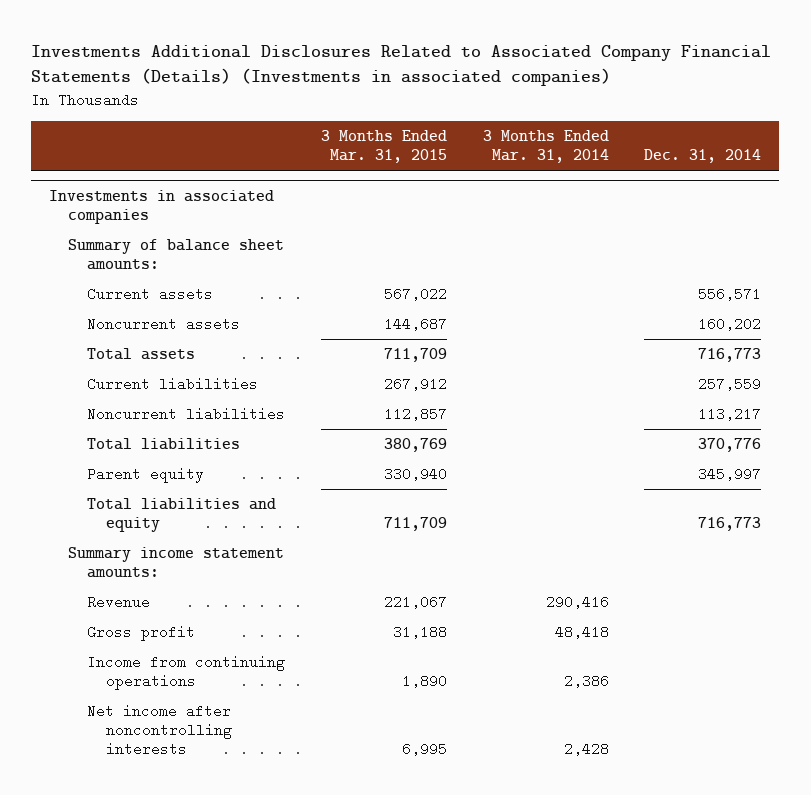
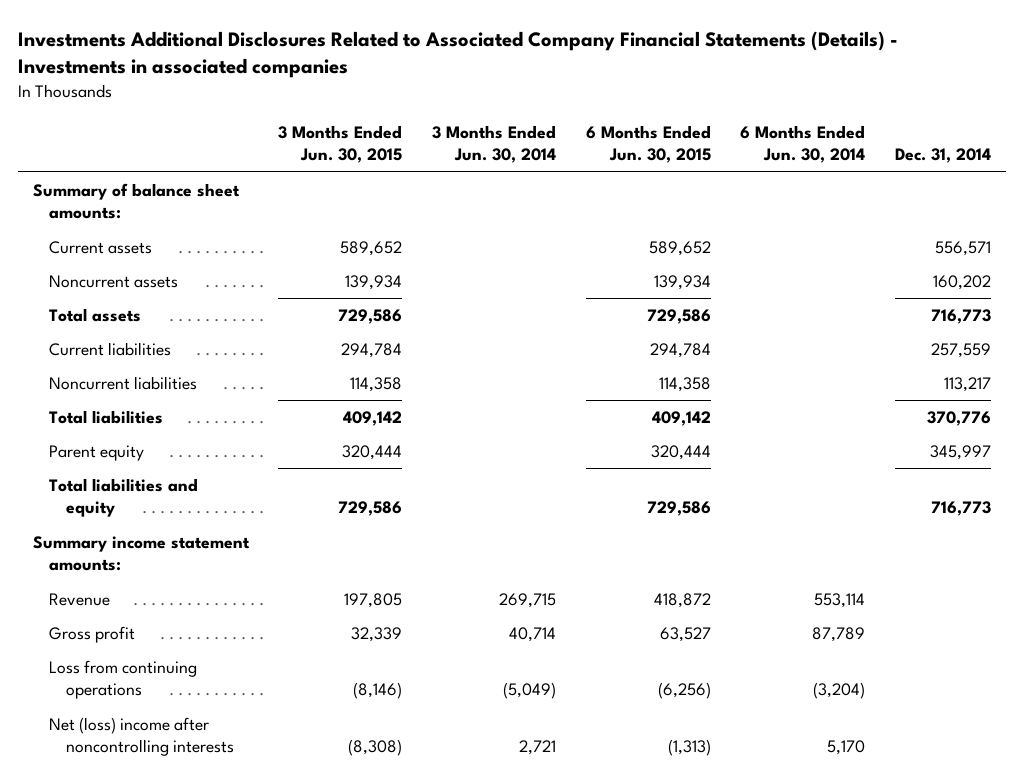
[31,44,772,87] Investments Additional Disclosures Related to Associated Company Financial Statements (Details) (Investments in associated companies) -> [18,30,899,79] Investments Additional Disclosures Related to Associated Company Financial Statements (Details) - Investments in associated companies
[320,130,447,164] 3 Months Ended Mar. 31, 2015 -> none
[482,130,609,164] 3 Months Ended Mar. 31, 2014 -> none
none -> [278,124,403,164] 3 Months Ended Jun. 30, 2015
none -> [432,124,557,164] 3 Months Ended Jun. 30, 2014
none -> [585,124,711,164] 6 Months Ended Jun. 30, 2015
none -> [740,124,866,164] 6 Months Ended Jun. 30, 2014
[49,189,275,224] Investments in associated companies -> none
[86,654,285,691] Income from continuing operations -> [49,660,198,700] Loss from continuing operations
[86,703,232,757] Net income after noncontrolling interests -> [49,717,234,757] Net (loss) income after noncontrolling interests

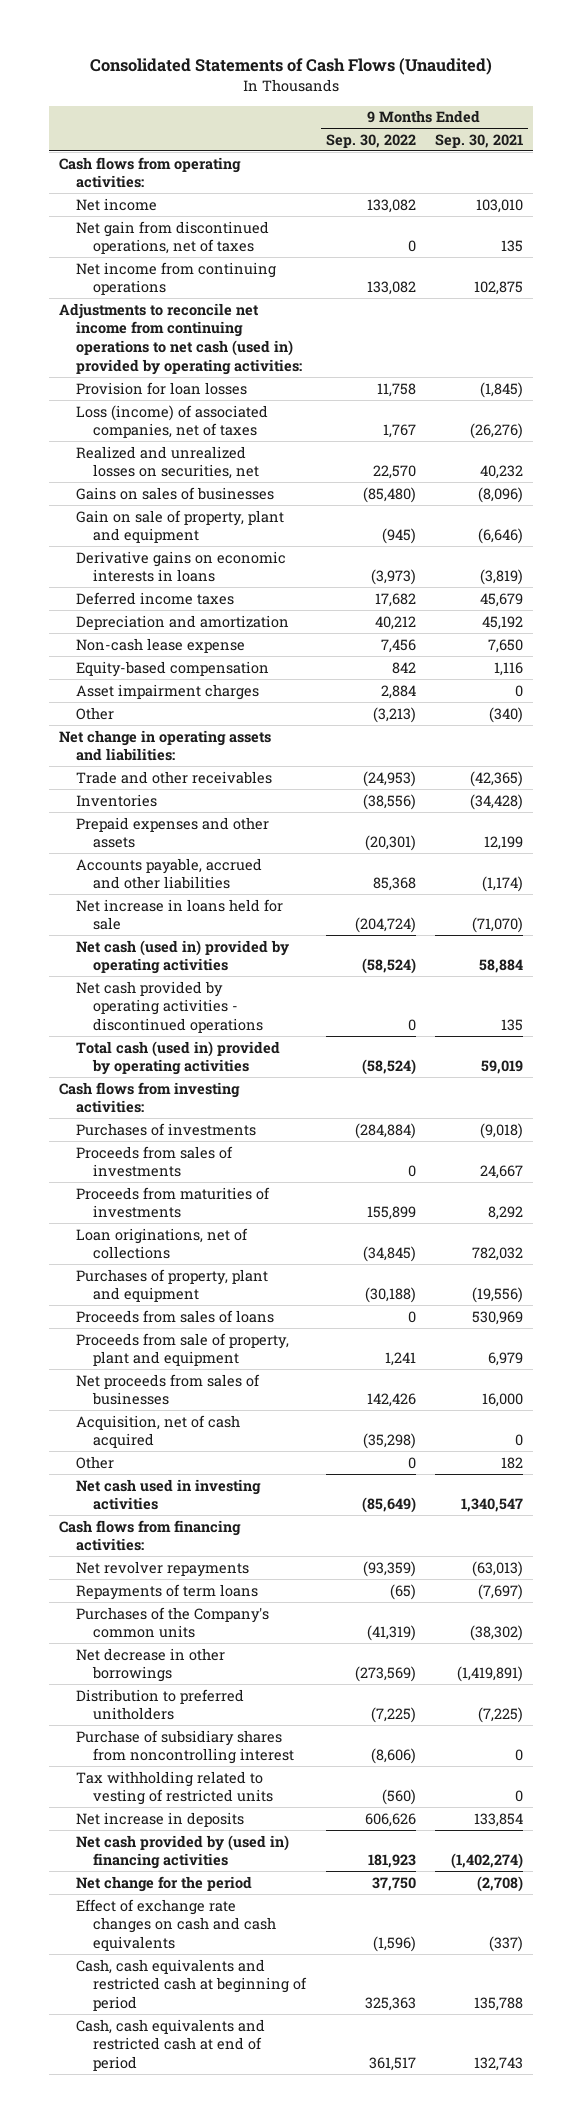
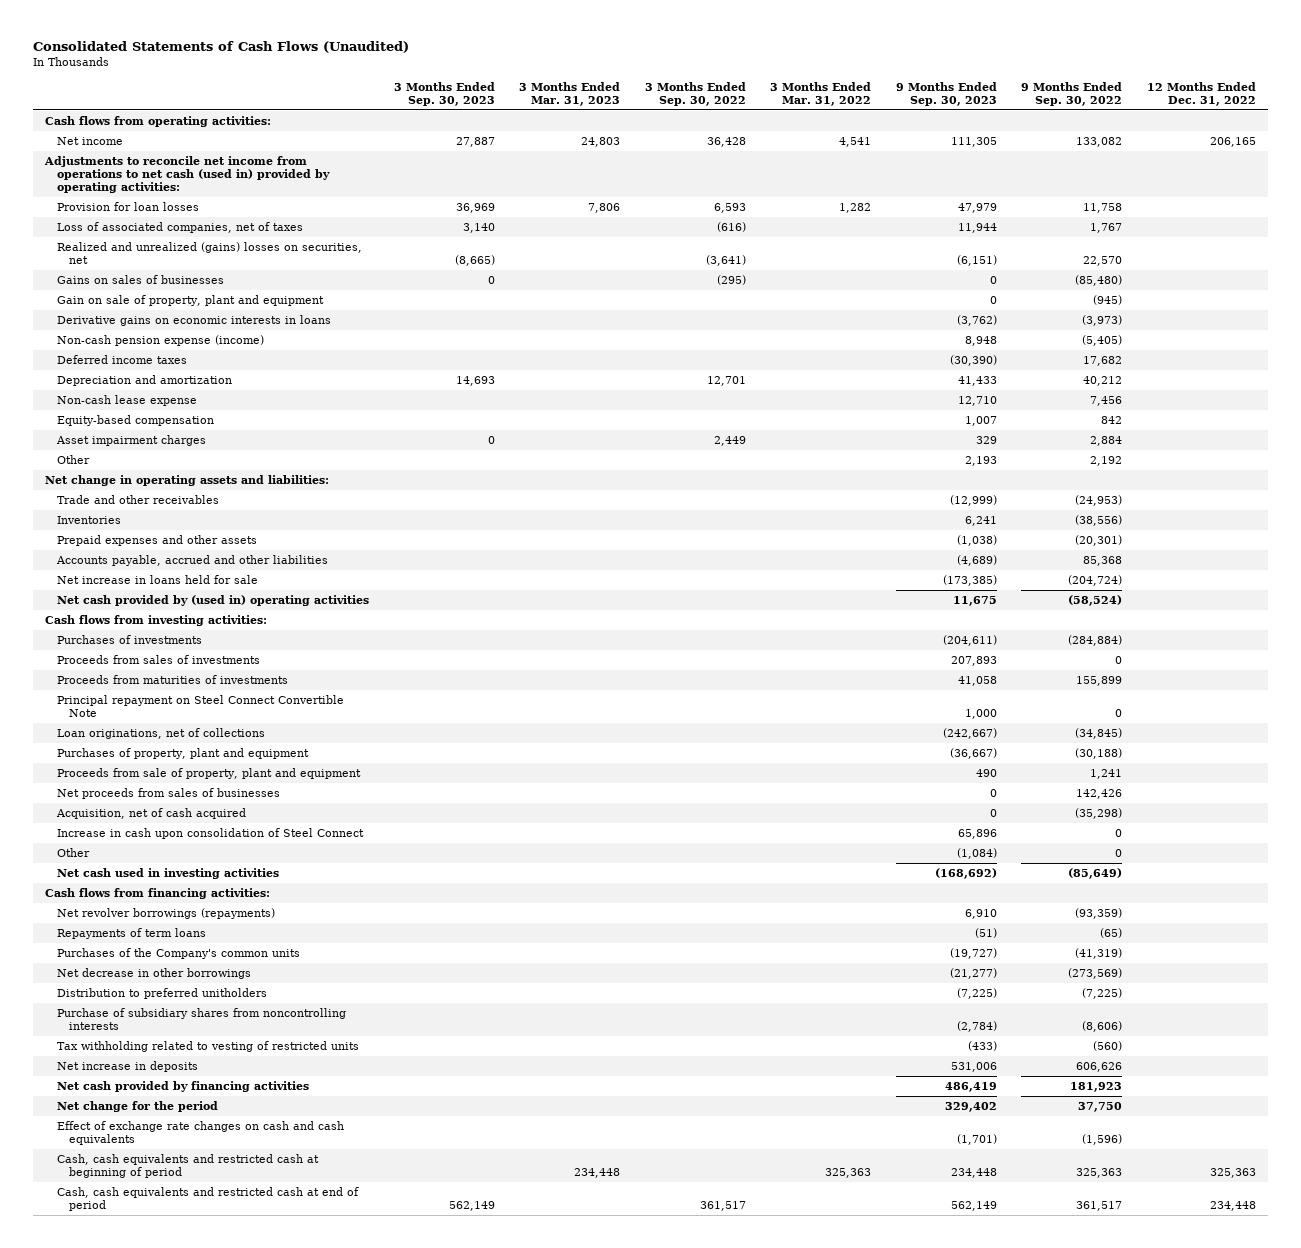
[435,133,524,148] Sep. 30, 2021 -> none
none -> [393,81,495,106] 3 Months Ended Sep. 30, 2023
none -> [519,81,621,106] 3 Months Ended Mar. 31, 2023
none -> [644,81,746,106] 3 Months Ended Sep. 30, 2022
none -> [770,81,872,106] 3 Months Ended Mar. 31, 2022
none -> [895,81,997,106] 9 Months Ended Sep. 30, 2023
none -> [1146,81,1256,106] 12 Months Ended Dec. 31, 2022
[75,220,269,255] Net gain from discontinued operations, net of taxes -> none
[75,261,276,296] Net income from continuing operations -> none
[58,302,302,375] Adjustments to reconcile net income from continuing operations to net cash (used in) provided by operating activities: -> [44,155,331,193] Adjustments to reconcile net income from operations to net cash (used in) provided by operating activities:
[75,404,268,439] Loss (income) of associated companies, net of taxes -> [57,221,304,233] Loss of associated companies, net of taxes
[75,445,259,480] Realized and unrealized losses on securities, net -> [57,241,363,264] Realized and unrealized (gains) losses on securities, net
none -> [57,334,265,346] Non-cash pension expense (income)
[372,706,416,723] (3,213) -> [1090,455,1123,466] 2,192
[75,939,289,975] Net cash (used in) provided by operating activities -> none
[75,980,263,1033] Net cash provided by operating activities - discontinued operations -> none
[75,1040,280,1076] Total cash (used in) provided by operating activities -> [57,594,370,606] Net cash provided by (used in) operating activities
none -> [57,694,345,717] Principal repayment on Steel Connect Convertible Note
[75,1309,274,1323] Proceeds from sales of loans -> none
none -> [57,827,365,839] Increase in cash upon consolidation of Steel Connect
[75,1560,249,1577] Net revolver repayments -> [57,907,276,919] Net revolver borrowings (repayments)
[75,1729,294,1765] Purchase of subsidiary shares from noncontrolling interest -> [57,1007,347,1030] Purchase of subsidiary shares from noncontrolling interests
[75,1834,289,1870] Net cash provided by (used in) financing activities -> [57,1080,310,1092] Net cash provided by financing activities

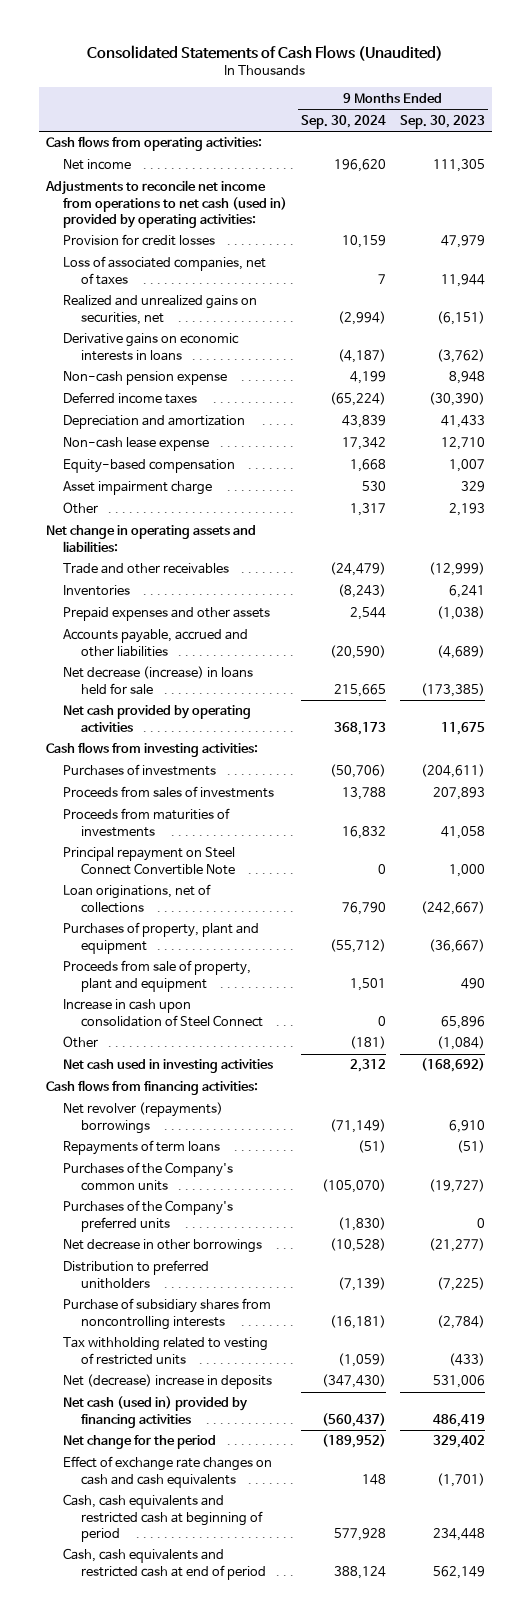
[393,81,495,106] 3 Months Ended Sep. 30, 2023 -> none
[519,81,621,106] 3 Months Ended Mar. 31, 2023 -> none
[644,81,746,106] 3 Months Ended Sep. 30, 2022 -> none
[770,81,872,106] 3 Months Ended Mar. 31, 2022 -> none
[1021,81,1123,106] 9 Months Ended Sep. 30, 2022 -> none
[1146,81,1256,106] 12 Months Ended Dec. 31, 2022 -> none
none -> [301,114,387,129] Sep. 30, 2024
[57,201,200,211] Provision for loan losses -> [63,234,216,247] Provision for credit losses
[57,274,225,284] Gains on sales of businesses -> none
[57,294,325,306] Gain on sale of property, plant and equipment -> none
[57,241,363,264] Realized and unrealized (gains) losses on securities, net -> [63,295,258,325] Realized and unrealized gains on securities, net
[57,334,265,346] Non-cash pension expense (income) -> [63,371,228,386] Non-cash pension expense
[56,434,207,446] Asset impairment charges -> [63,481,213,496] Asset impairment charge
[57,574,259,584] Net increase in loans held for sale -> [63,666,254,695] Net decrease (increase) in loans held for sale
[57,594,370,606] Net cash provided by (used in) operating activities -> [63,705,252,732] Net cash provided by operating activities
[57,787,281,799] Net proceeds from sales of businesses -> none
[56,807,247,819] Acquisition, net of cash acquired -> none
[57,907,276,919] Net revolver borrowings (repayments) -> [63,1102,224,1134] Net revolver (repayments) borrowings
none -> [63,1200,234,1232] Purchases of the Company's preferred units
[57,1060,199,1072] Net increase in deposits -> [63,1374,273,1390] Net (decrease) increase in deposits
[57,1080,310,1092] Net cash provided by financing activities -> [63,1396,249,1428] Net cash (used in) provided by financing activities

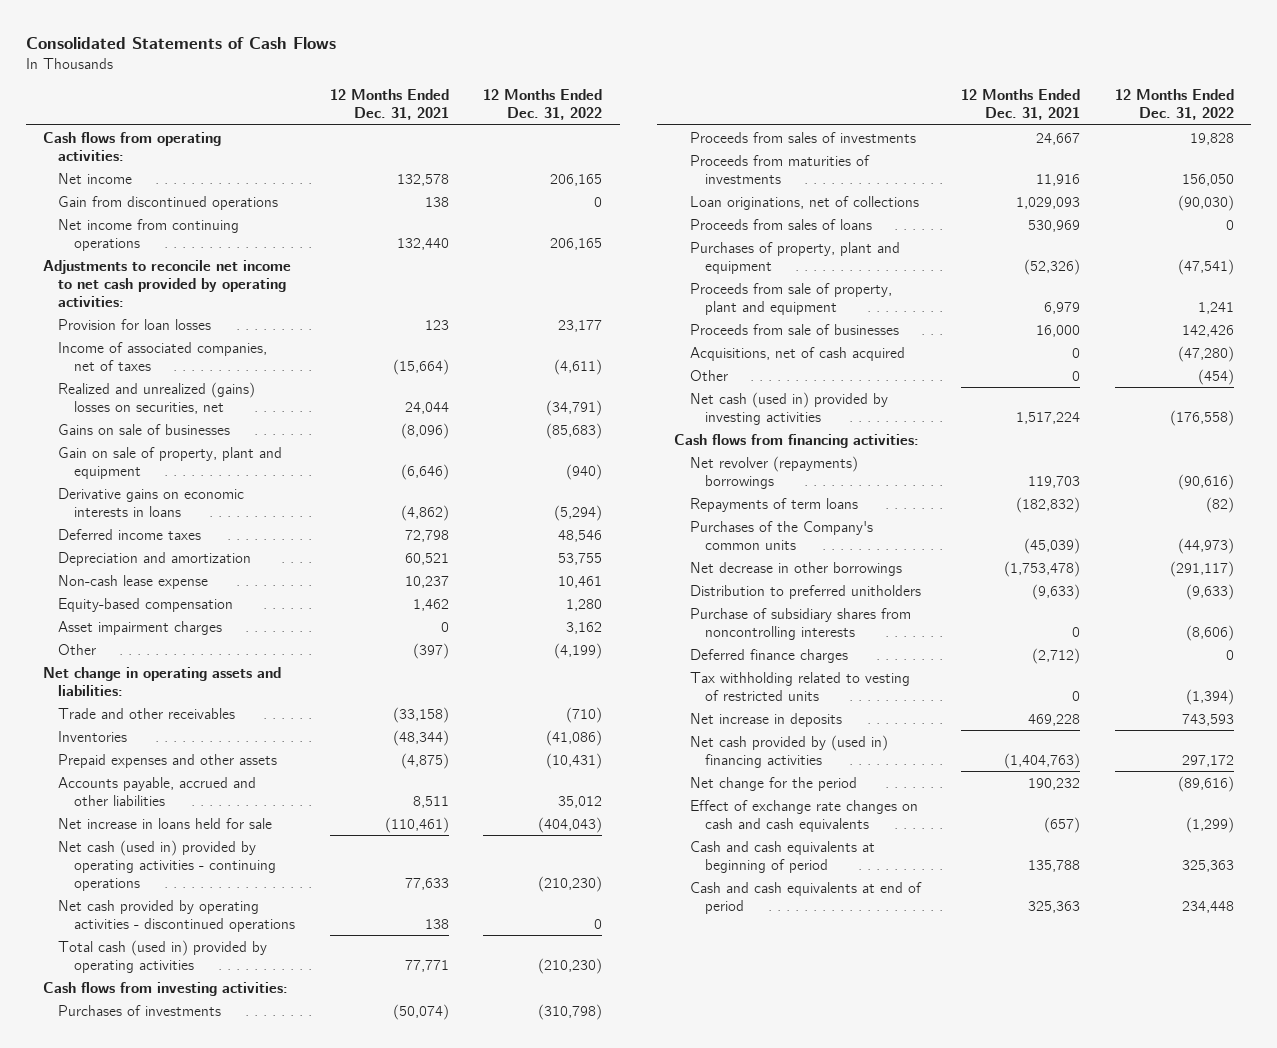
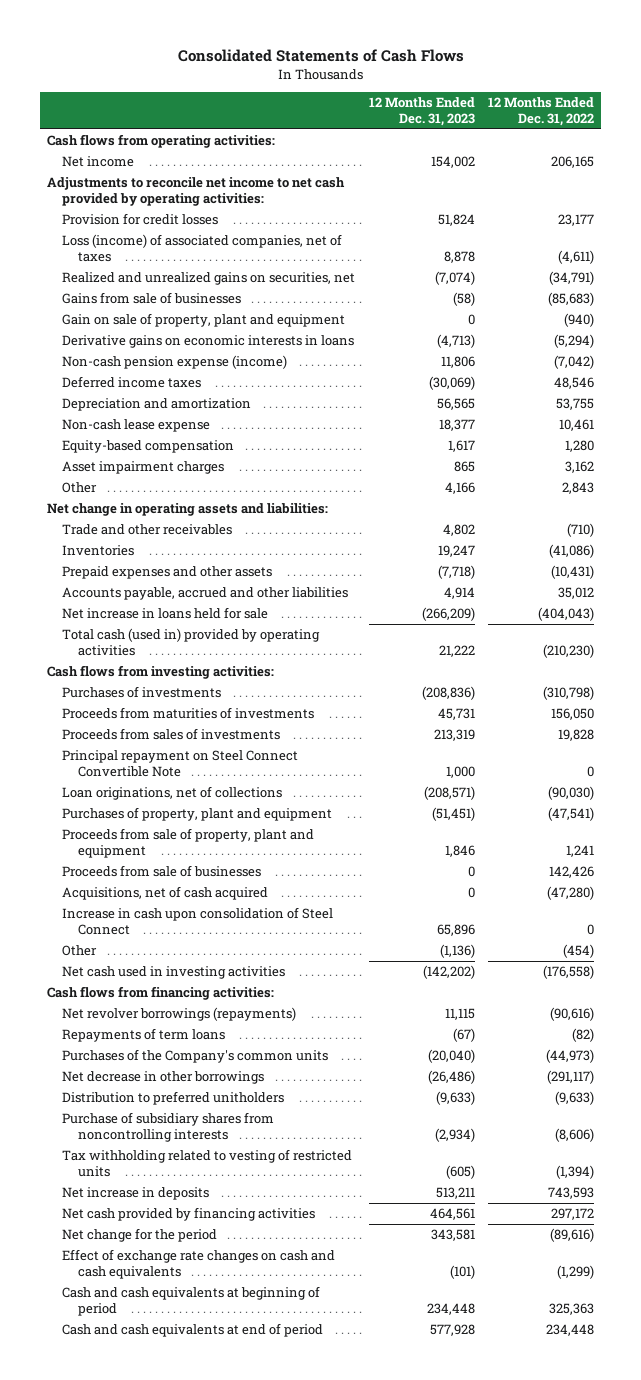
[329,89,449,121] 12 Months Ended Dec. 31, 2021 -> none
none -> [368,96,475,127] 12 Months Ended Dec. 31, 2023
[58,195,279,210] Gain from discontinued operations -> none
[58,218,240,251] Net income from continuing operations -> none
[58,318,212,330] Provision for loan losses -> [62,213,219,226] Provision for credit losses
[58,341,268,371] Income of associated companies, net of taxes -> [62,234,343,263] Loss (income) of associated companies, net of taxes
[58,381,256,414] Realized and unrealized (gains) losses on securities, net -> [62,272,356,286] Realized and unrealized gains on securities, net
[58,423,231,435] Gains on sale of businesses -> [62,292,242,305] Gains from sale of businesses
none -> [62,355,288,370] Non-cash pension expense (income)
[554,642,603,659] (4,199) -> [562,482,595,495] 2,843
[58,839,276,891] Net cash (used in) provided by operating activities - continuing operations -> none
[58,899,295,932] Net cash provided by operating activities - discontinued operations -> none
[689,131,916,143] Proceeds from sales of investments -> [62,728,281,741] Proceeds from sales of investments
none -> [62,750,299,778] Principal repayment on Steel Connect Convertible Note
[689,218,872,230] Proceeds from sales of loans -> none
none -> [62,907,334,936] Increase in cash upon consolidation of Steel Connect
[689,391,888,425] Net cash (used in) provided by investing activities -> [62,966,286,980] Net cash used in investing activities
[689,455,858,489] Net revolver (repayments) borrowings -> [62,1007,297,1022] Net revolver borrowings (repayments)
[689,648,848,663] Deferred finance charges -> none
[689,734,888,768] Net cash provided by (used in) financing activities -> [62,1207,316,1222] Net cash provided by financing activities

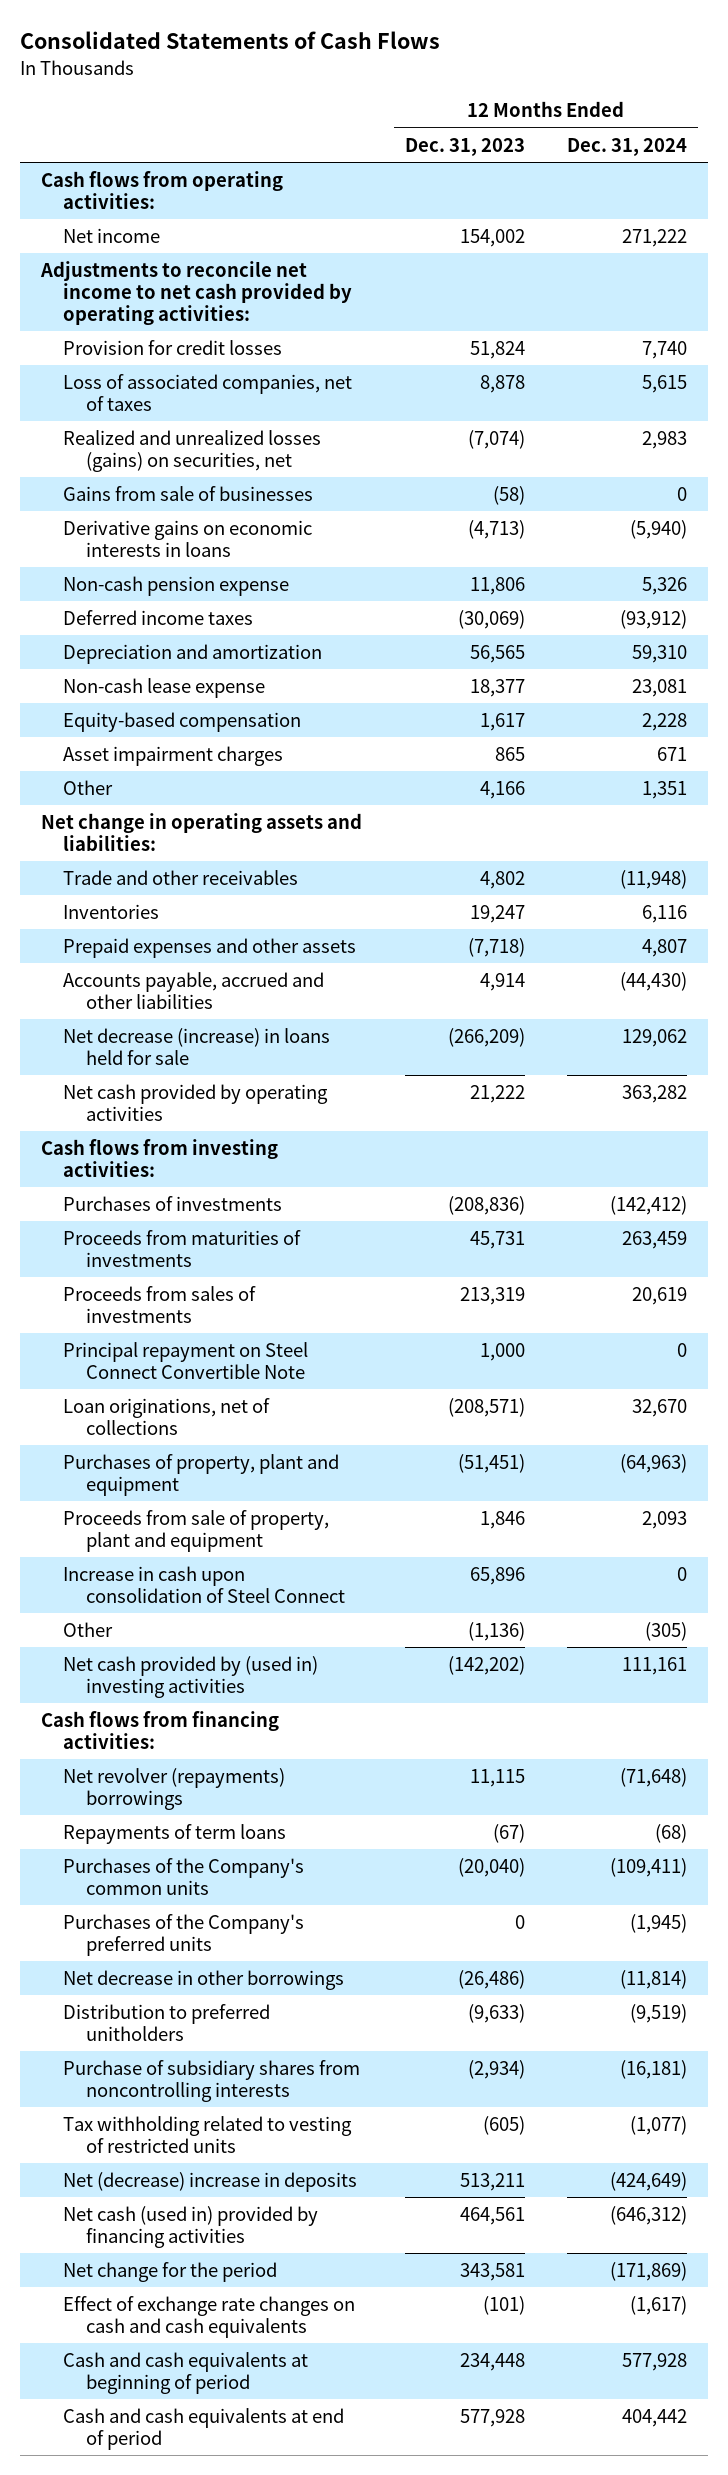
[488,96,595,127] 12 Months Ended Dec. 31, 2022 -> none
none -> [566,137,687,156] Dec. 31, 2024
[62,234,343,263] Loss (income) of associated companies, net of taxes -> [63,374,353,412] Loss of associated companies, net of taxes
[62,272,356,286] Realized and unrealized gains on securities, net -> [63,430,322,473] Realized and unrealized losses (gains) on securities, net
[62,313,346,328] Gain on sale of property, plant and equipment -> none
[62,355,288,370] Non-cash pension expense (income) -> [63,576,290,597] Non-cash pension expense
[62,607,269,620] Net increase in loans held for sale -> [63,1028,331,1066] Net decrease (increase) in loans held for sale
[62,628,321,657] Total cash (used in) provided by operating activities -> [63,1084,329,1122] Net cash provided by operating activities
[62,865,262,878] Proceeds from sale of businesses -> none
[62,886,269,901] Acquisitions, net of cash acquired -> none
[62,966,286,980] Net cash used in investing activities -> [63,1656,319,1699] Net cash provided by (used in) investing activities
[62,1007,297,1022] Net revolver borrowings (repayments) -> [63,1768,286,1811] Net revolver (repayments) borrowings
none -> [63,1914,305,1957] Purchases of the Company's preferred units
[62,1187,210,1201] Net increase in deposits -> [63,2172,358,2193] Net (decrease) increase in deposits
[62,1207,316,1222] Net cash provided by financing activities -> [63,2206,319,2249] Net cash (used in) provided by financing activities

